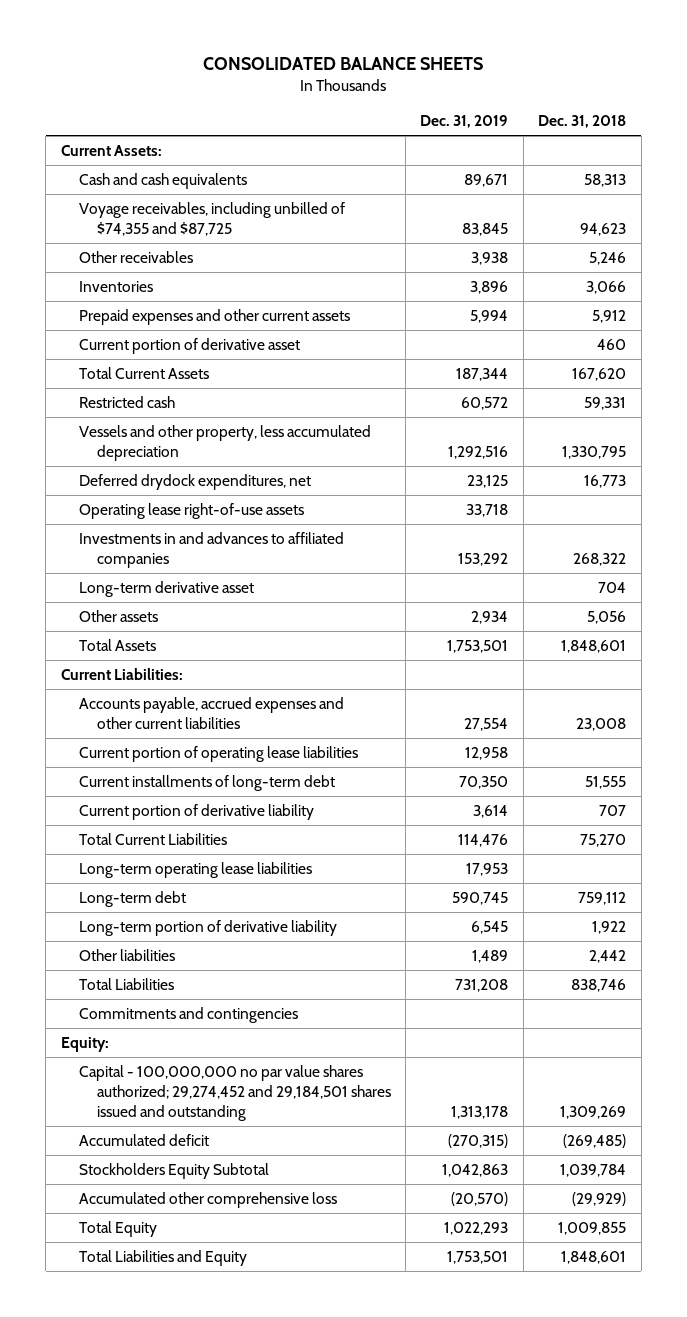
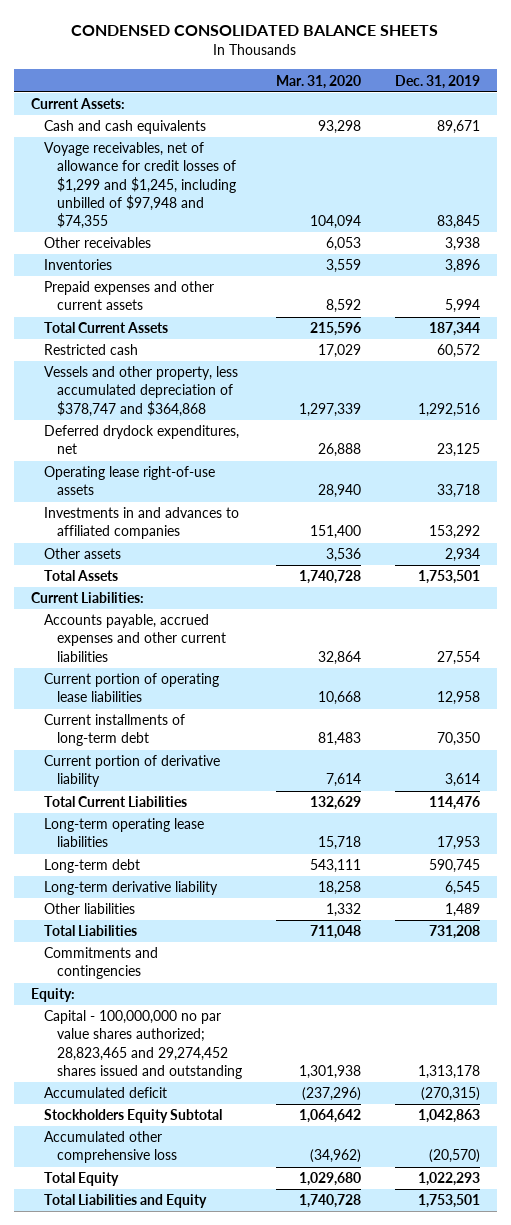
[203,56,484,70] CONSOLIDATED BALANCE SHEETS -> [71,25,439,37] CONDENSED CONSOLIDATED BALANCE SHEETS
[538,115,627,129] Dec. 31, 2018 -> none
none -> [275,74,361,89] Mar. 31, 2020
[78,201,345,237] Voyage receivables, including unbilled of $74,355 and $87,725 -> [44,142,237,230] Voyage receivables, net of allowance for credit losses of $1,299 and $1,245, including unbilled of $97,948 and $74,355
[78,337,300,354] Current portion of derivative asset -> none
[78,424,371,462] Vessels and other property, less accumulated depreciation -> [44,366,239,417] Vessels and other property, less accumulated depreciation of $378,747 and $364,868
[78,580,254,597] Long-term derivative asset -> none
[78,919,337,936] Long-term portion of derivative liability -> [44,881,219,896] Long-term derivative liability
[78,1064,391,1122] Capital - 100,000,000 no par value shares authorized; 29,274,452 and 29,184,501 shares issued and outstanding -> [44,1010,243,1080] Capital - 100,000,000 no par value shares authorized; 28,823,465 and 29,274,452 shares issued and outstanding

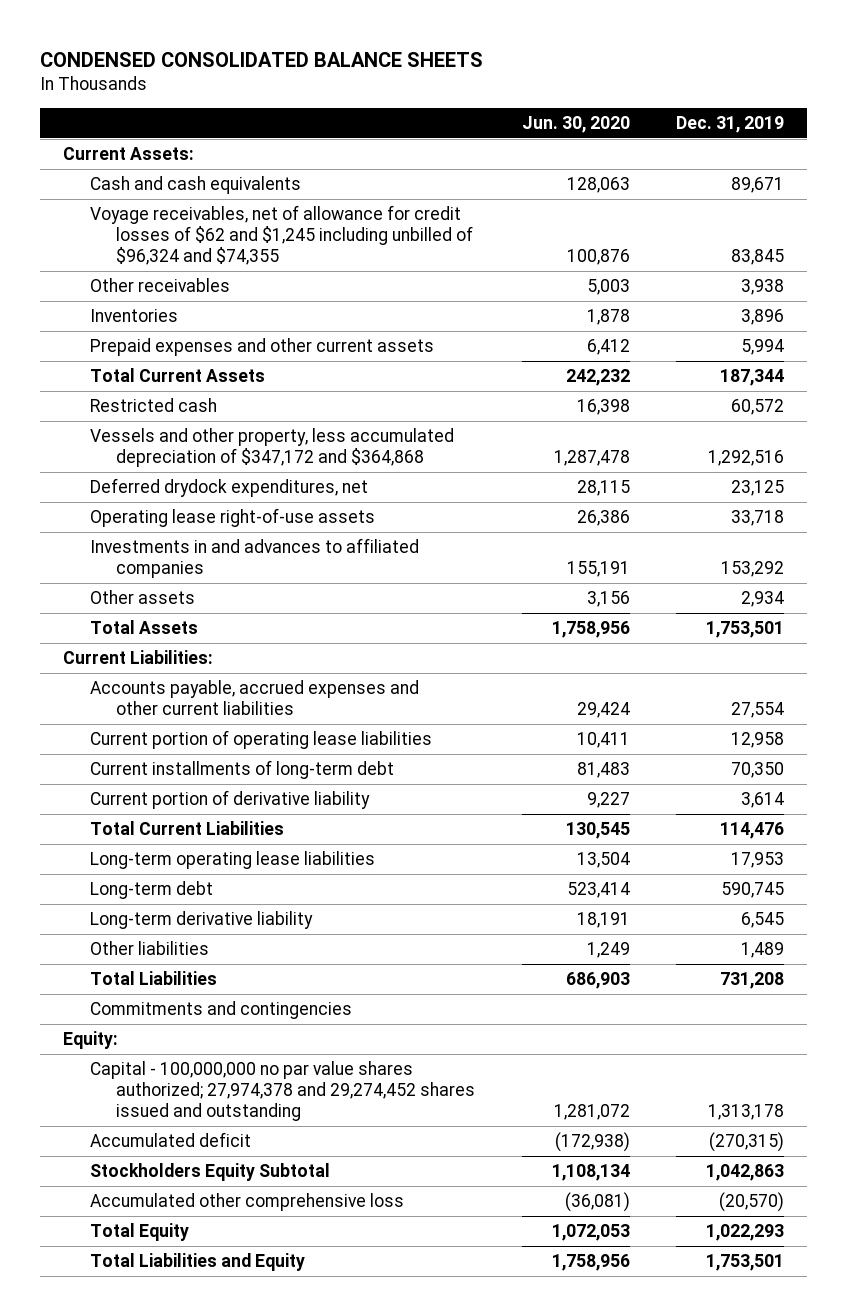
[275,74,361,89] Mar. 31, 2020 -> none
none -> [521,115,630,133] Jun. 30, 2020
[44,142,237,230] Voyage receivables, net of allowance for credit losses of $1,299 and $1,245, including unbilled of $97,948 and $74,355 -> [89,205,474,266] Voyage receivables, net of allowance for credit losses of $62 and $1,245 including unbilled of $96,324 and $74,355
[44,366,239,417] Vessels and other property, less accumulated depreciation of $378,747 and $364,868 -> [89,428,454,468] Vessels and other property, less accumulated depreciation of $347,172 and $364,868
[44,1010,243,1080] Capital - 100,000,000 no par value shares authorized; 28,823,465 and 29,274,452 shares issued and outstanding -> [89,1061,476,1122] Capital - 100,000,000 no par value shares authorized; 27,974,378 and 29,274,452 shares issued and outstanding

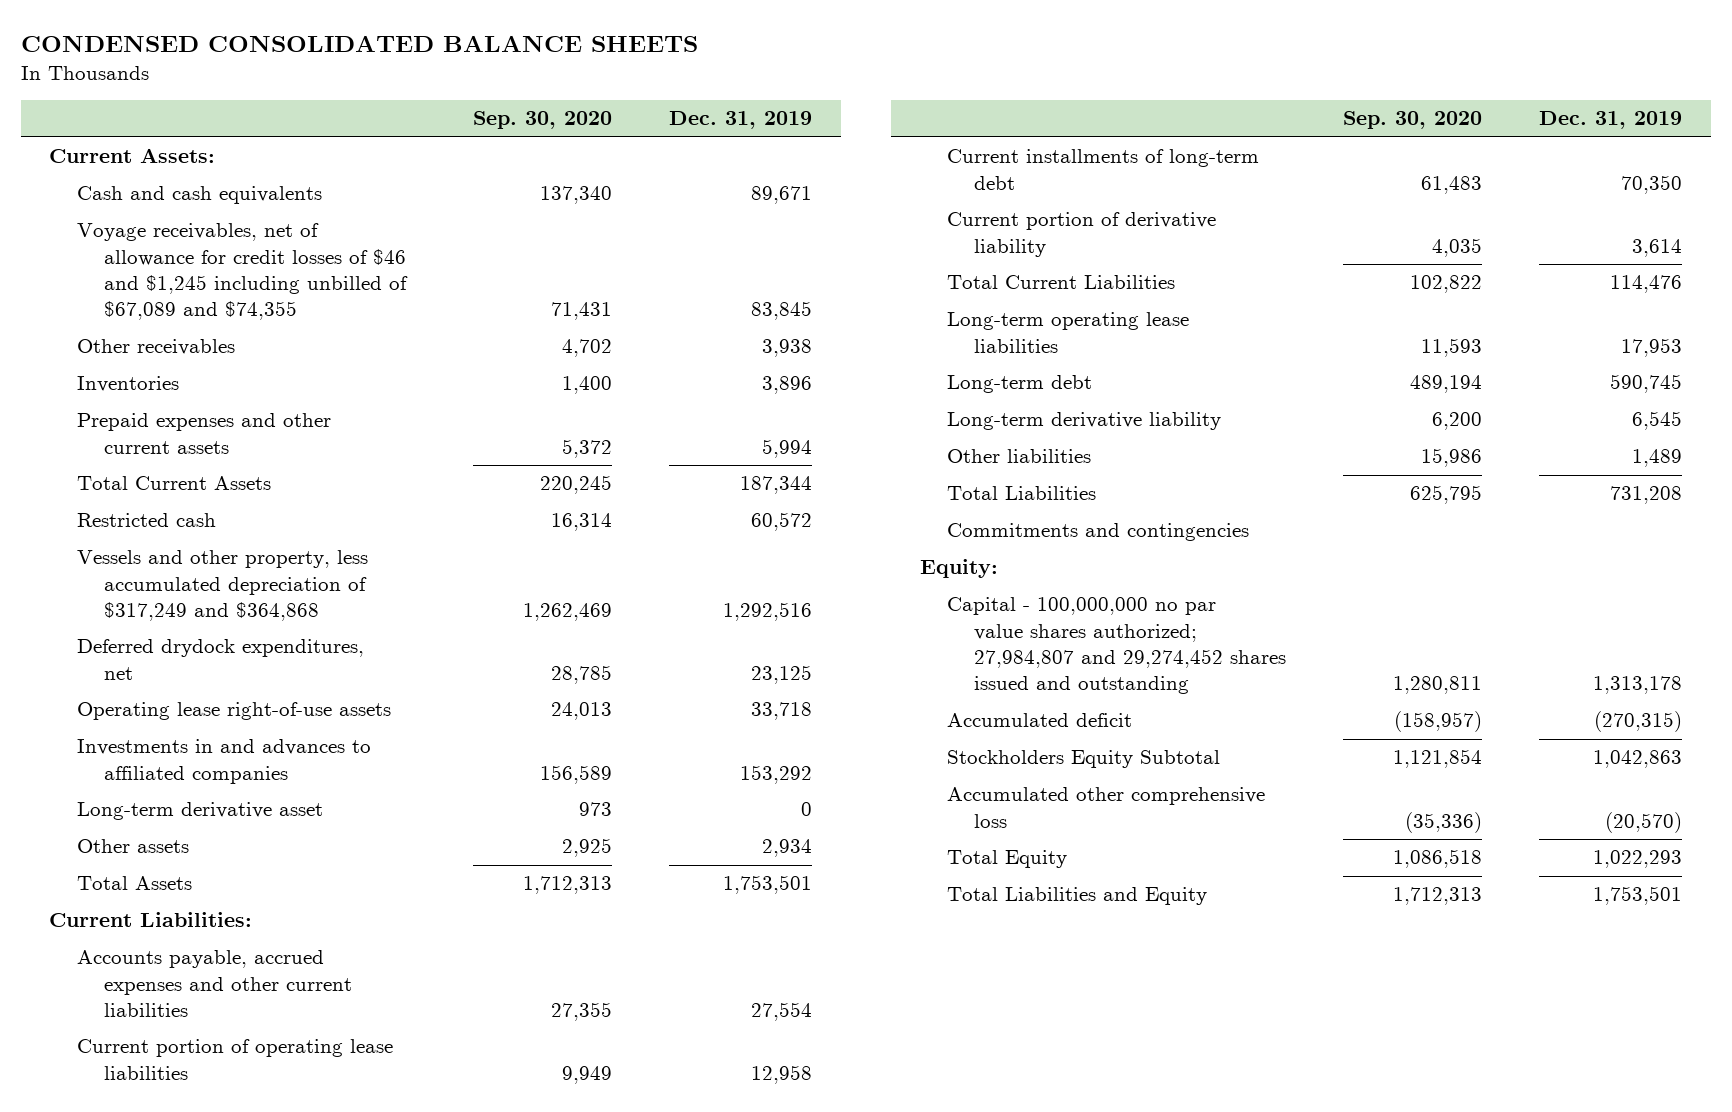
[521,115,630,133] Jun. 30, 2020 -> none
none -> [472,111,612,130] Sep. 30, 2020
[89,205,474,266] Voyage receivables, net of allowance for credit losses of $62 and $1,245 including unbilled of $96,324 and $74,355 -> [76,223,408,321] Voyage receivables, net of allowance for credit losses of $46 and $1,245 including unbilled of $67,089 and $74,355
[89,428,454,468] Vessels and other property, less accumulated depreciation of $347,172 and $364,868 -> [76,550,368,621] Vessels and other property, less accumulated depreciation of $317,249 and $364,868
none -> [76,802,323,821] Long-term derivative asset
[89,1061,476,1122] Capital - 100,000,000 no par value shares authorized; 27,974,378 and 29,274,452 shares issued and outstanding -> [946,597,1286,695] Capital - 100,000,000 no par value shares authorized; 27,984,807 and 29,274,452 shares issued and outstanding

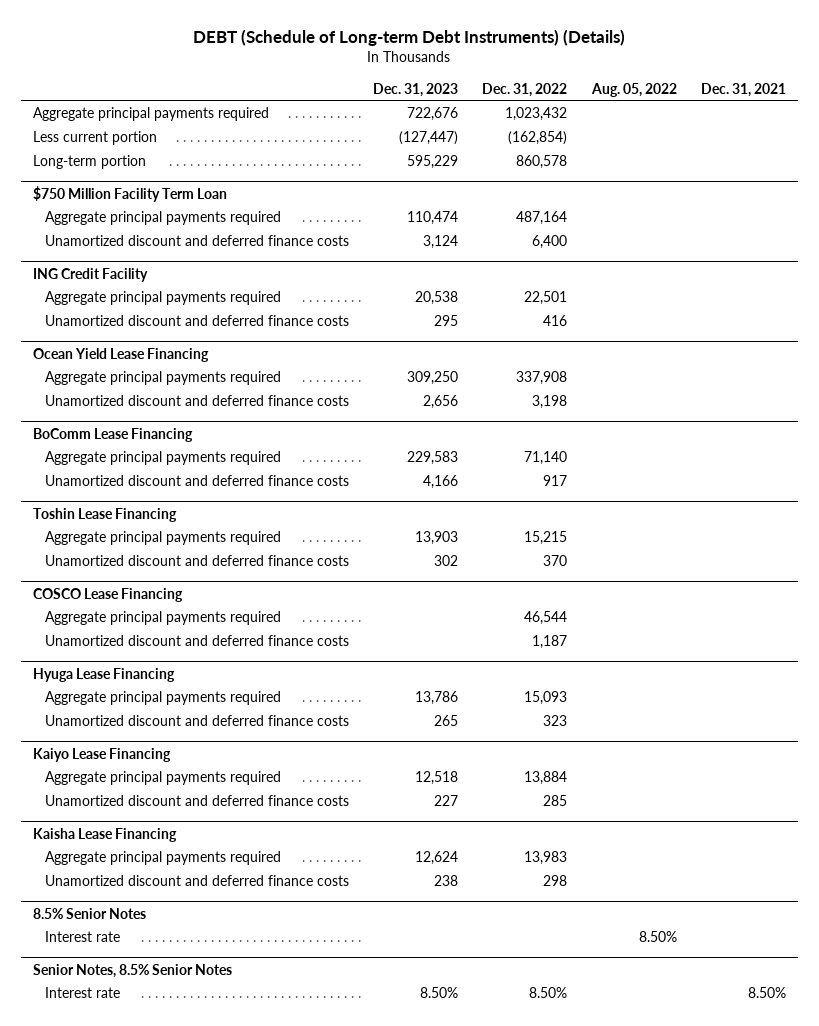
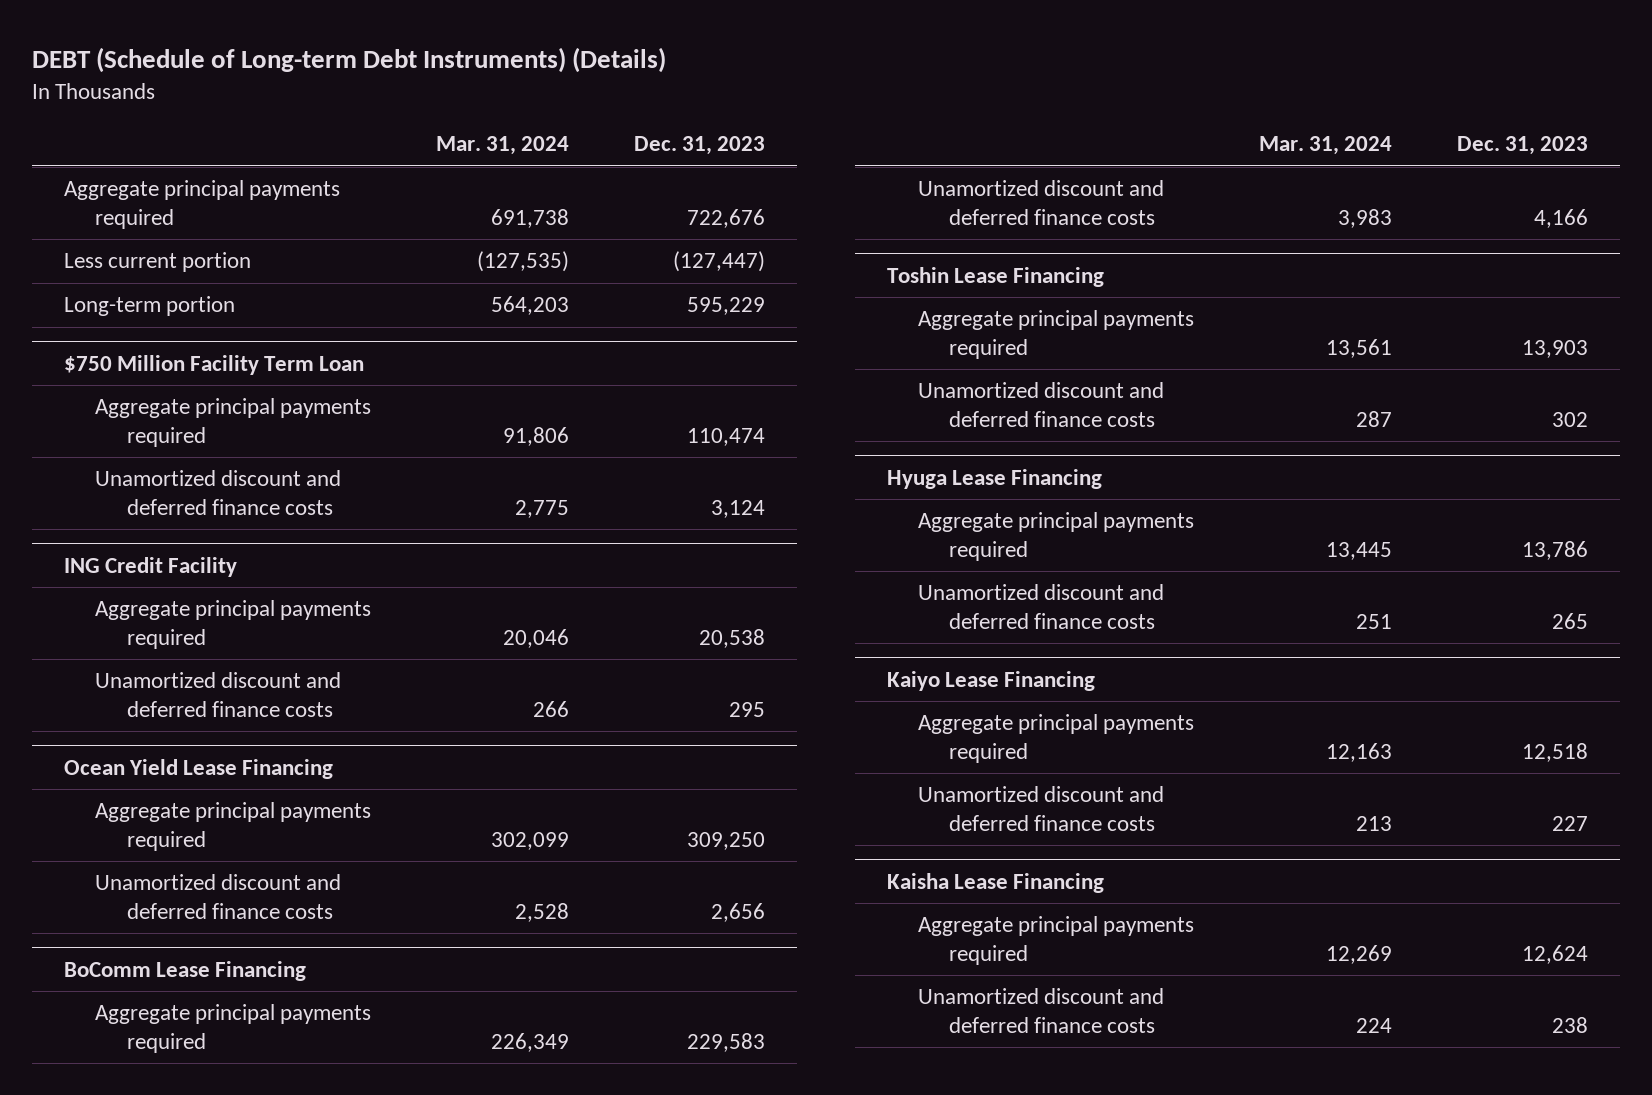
[482,82,568,97] Dec. 31, 2022 -> none
[590,82,677,97] Aug. 05, 2022 -> none
[700,82,786,97] Dec. 31, 2021 -> none
none -> [436,136,570,156] Mar. 31, 2024
[33,587,184,602] COSCO Lease Financing -> none
[45,610,282,625] Aggregate principal payments required -> none
[45,634,350,646] Unamortized discount and deferred finance costs -> none
[33,907,147,919] 8.5% Senior Notes -> none
[45,930,121,942] Interest rate -> none
[33,963,233,978] Senior Notes, 8.5% Senior Notes -> none
[45,986,121,998] Interest rate -> none

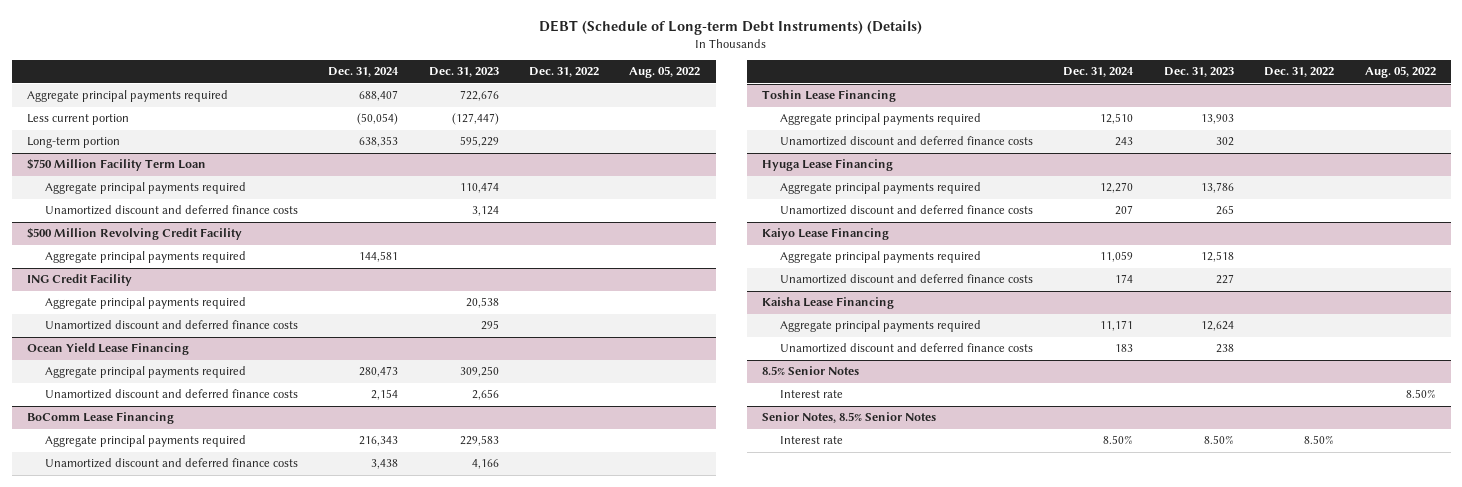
[436,136,570,156] Mar. 31, 2024 -> none
none -> [328,67,400,78] Dec. 31, 2024
none -> [529,67,600,78] Dec. 31, 2022
none -> [629,66,701,79] Aug. 05, 2022
none -> [26,227,242,241] $500 Million Revolving Credit Facility
none -> [44,251,246,264] Aggregate principal payments required
none -> [761,366,859,376] 8.5% Senior Notes
none -> [779,390,843,399] Interest rate
none -> [761,412,936,424] Senior Notes, 8.5% Senior Notes
none -> [779,436,843,445] Interest rate

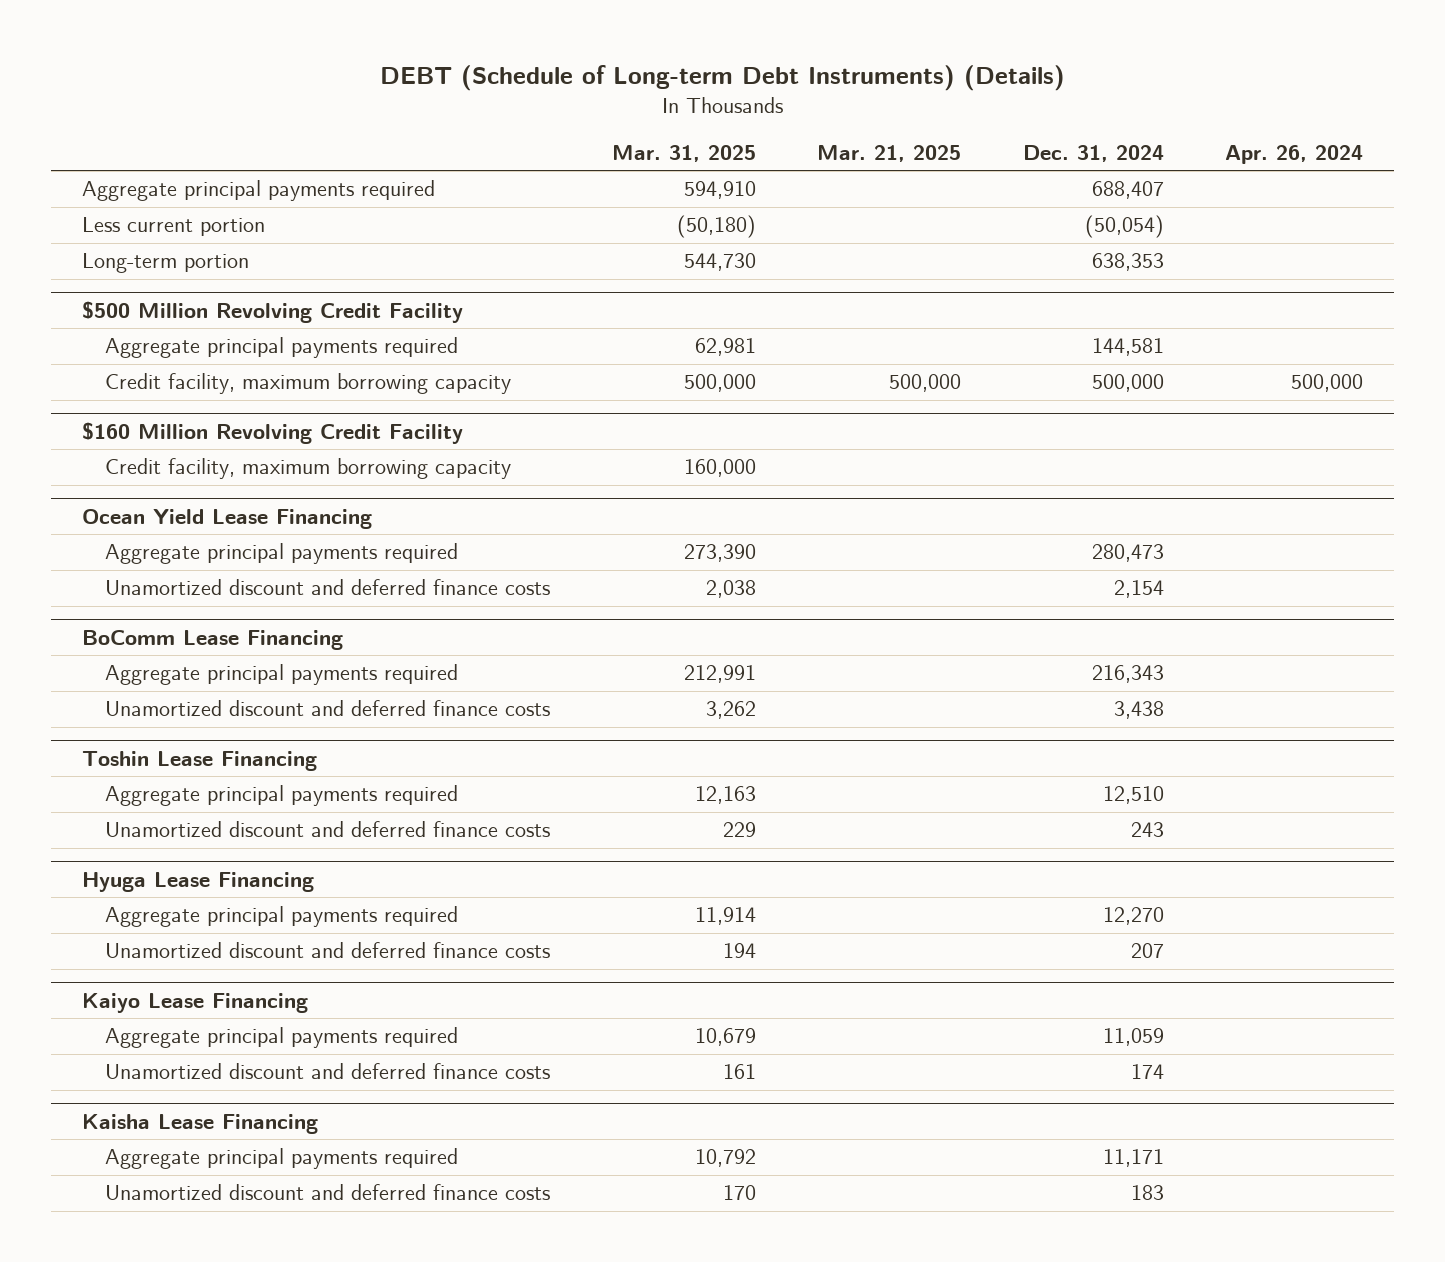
[428,67,499,78] Dec. 31, 2023 -> none
[529,67,600,78] Dec. 31, 2022 -> none
[629,66,701,79] Aug. 05, 2022 -> none
none -> [611,144,756,162] Mar. 31, 2025
none -> [817,144,962,162] Mar. 21, 2025
none -> [1225,144,1364,164] Apr. 26, 2024
[26,158,206,172] $750 Million Facility Term Loan -> none
[44,182,246,195] Aggregate principal payments required -> none
[44,205,298,216] Unamortized discount and deferred finance costs -> none
[26,274,132,287] ING Credit Facility -> none
[44,297,246,310] Aggregate principal payments required -> none
[44,320,298,331] Unamortized discount and deferred finance costs -> none
none -> [105,373,512,395] Credit facility, maximum borrowing capacity
none -> [81,422,463,445] $160 Million Revolving Credit Facility
none -> [105,458,512,480] Credit facility, maximum borrowing capacity
[761,366,859,376] 8.5% Senior Notes -> none
[779,390,843,399] Interest rate -> none
[761,412,936,424] Senior Notes, 8.5% Senior Notes -> none
[779,436,843,445] Interest rate -> none

